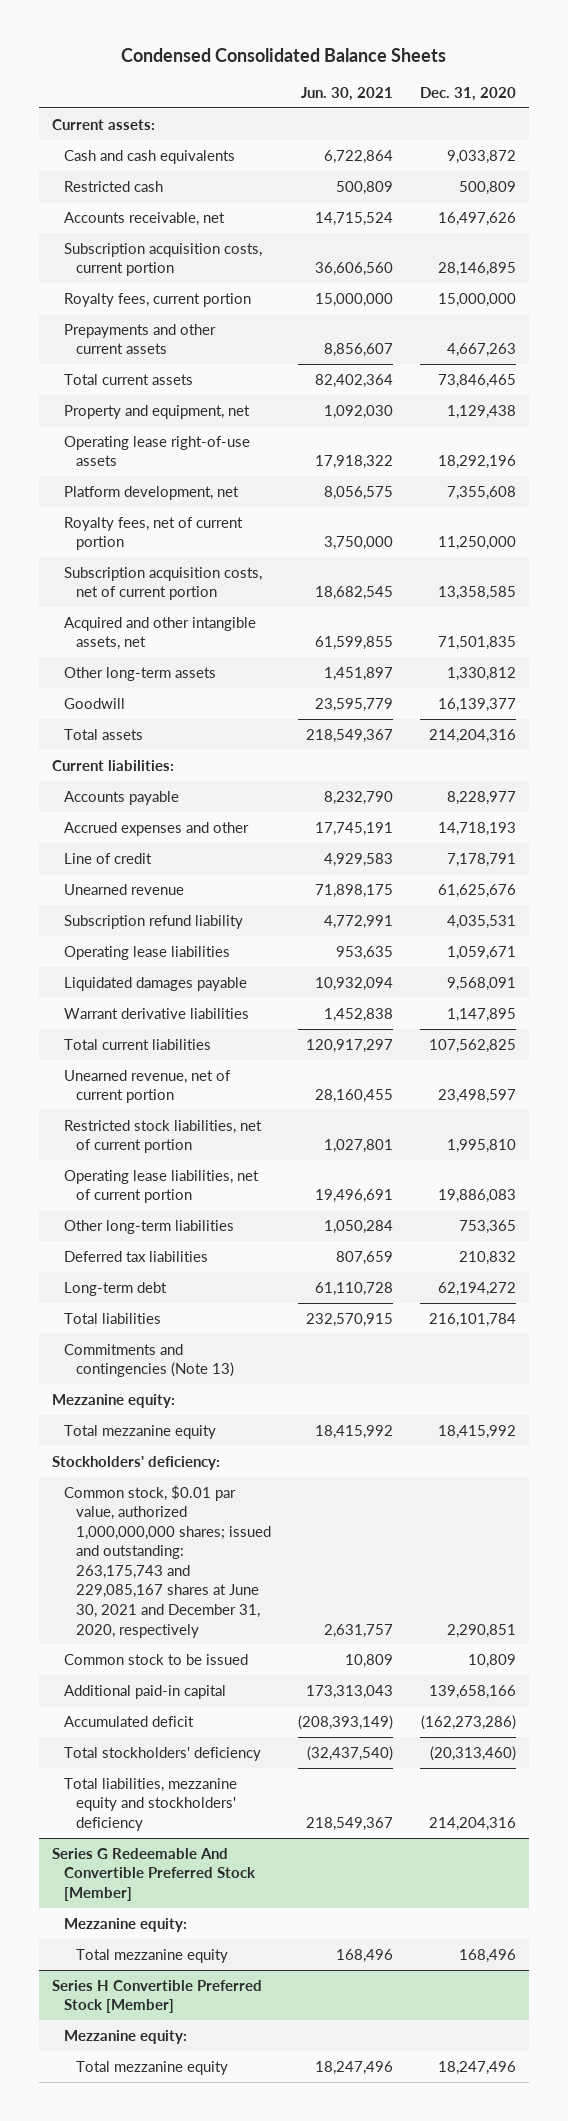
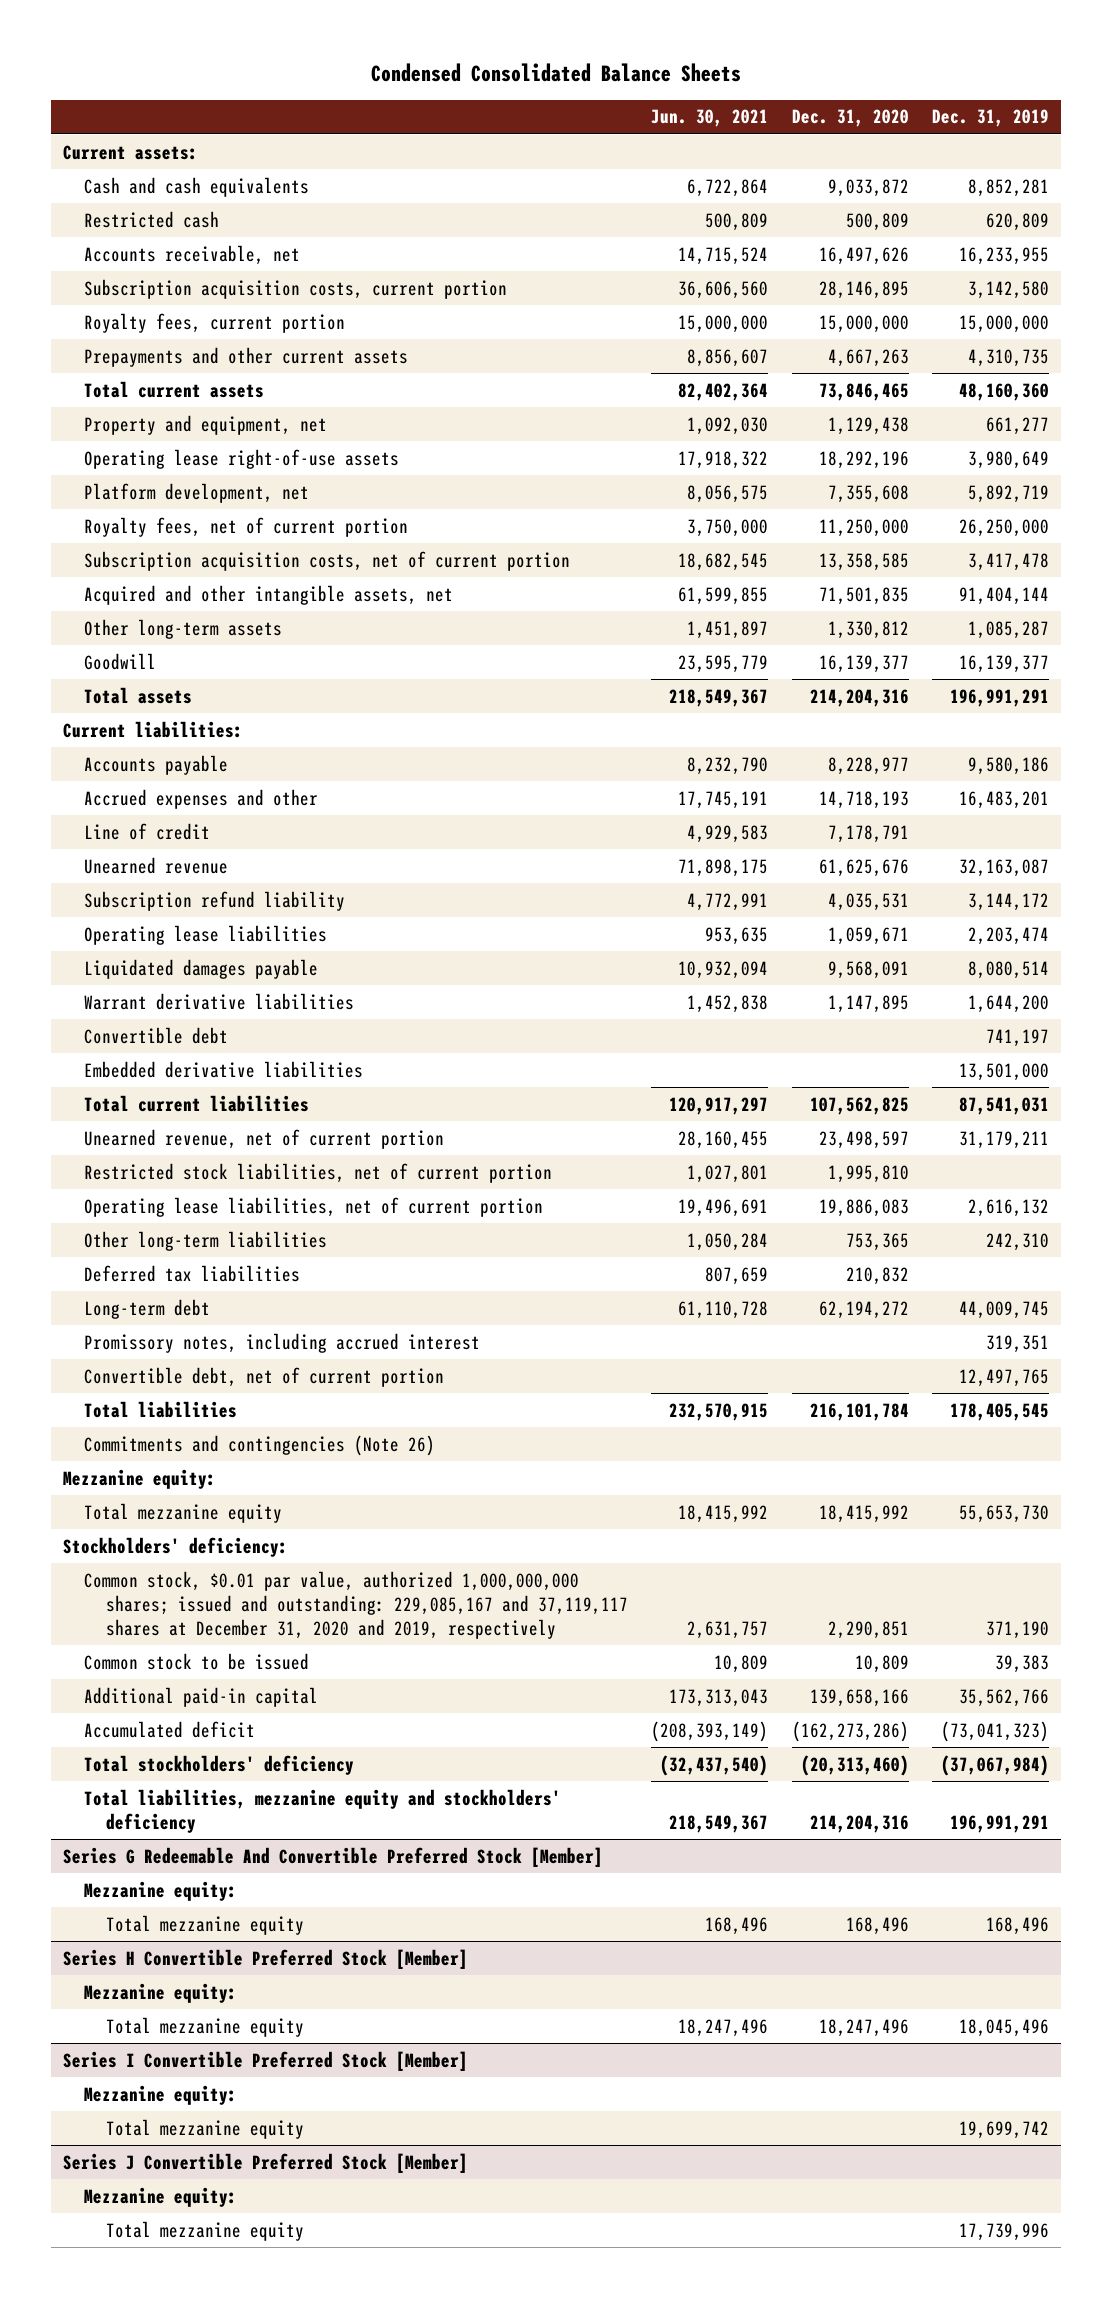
none -> [932,109,1050,128] Dec. 31, 2019
none -> [84,1026,229,1044] Convertible debt
none -> [84,1060,364,1078] Embedded derivative liabilities
none -> [84,1332,481,1353] Promissory notes, including accrued interest
none -> [84,1366,445,1387] Convertible debt, net of current portion
[63,1343,234,1378] Commitments and contingencies (Note 13) -> [84,1434,436,1456] Commitments and contingencies (Note 26)
[63,1484,271,1638] Common stock, $0.01 par value, authorized 1,000,000,000 shares; issued and outstanding: 263,175,743 and 229,085,167 shares at June 30, 2021 and December 31, 2020, respectively -> [84,1570,629,1639] Common stock, $0.01 par value, authorized 1,000,000,000 shares; issued and outstanding: 229,085,167 and 37,119,117 shares at December 31, 2020 and 2019, respectively
none -> [62,2050,468,2071] Series I Convertible Preferred Stock [Member]
none -> [84,2084,238,2105] Mezzanine equity:
none -> [106,2118,305,2139] Total mezzanine equity
none -> [62,2152,468,2173] Series J Convertible Preferred Stock [Member]
none -> [84,2186,238,2207] Mezzanine equity:
none -> [106,2220,305,2241] Total mezzanine equity

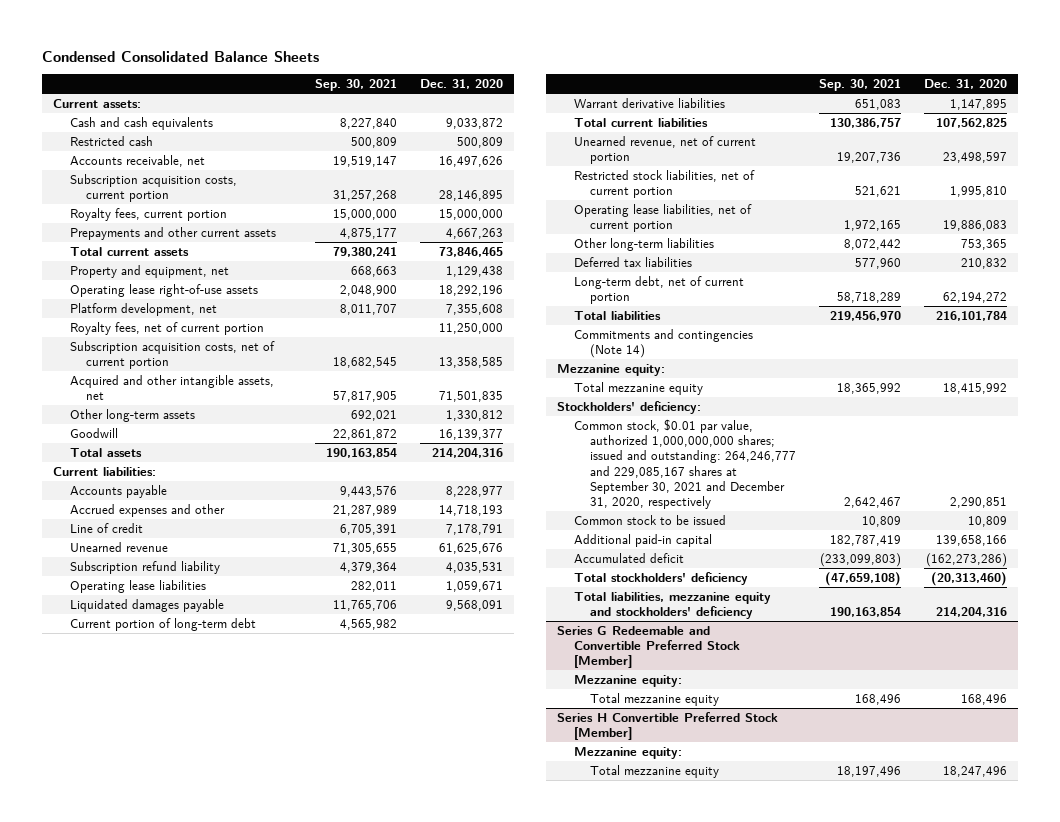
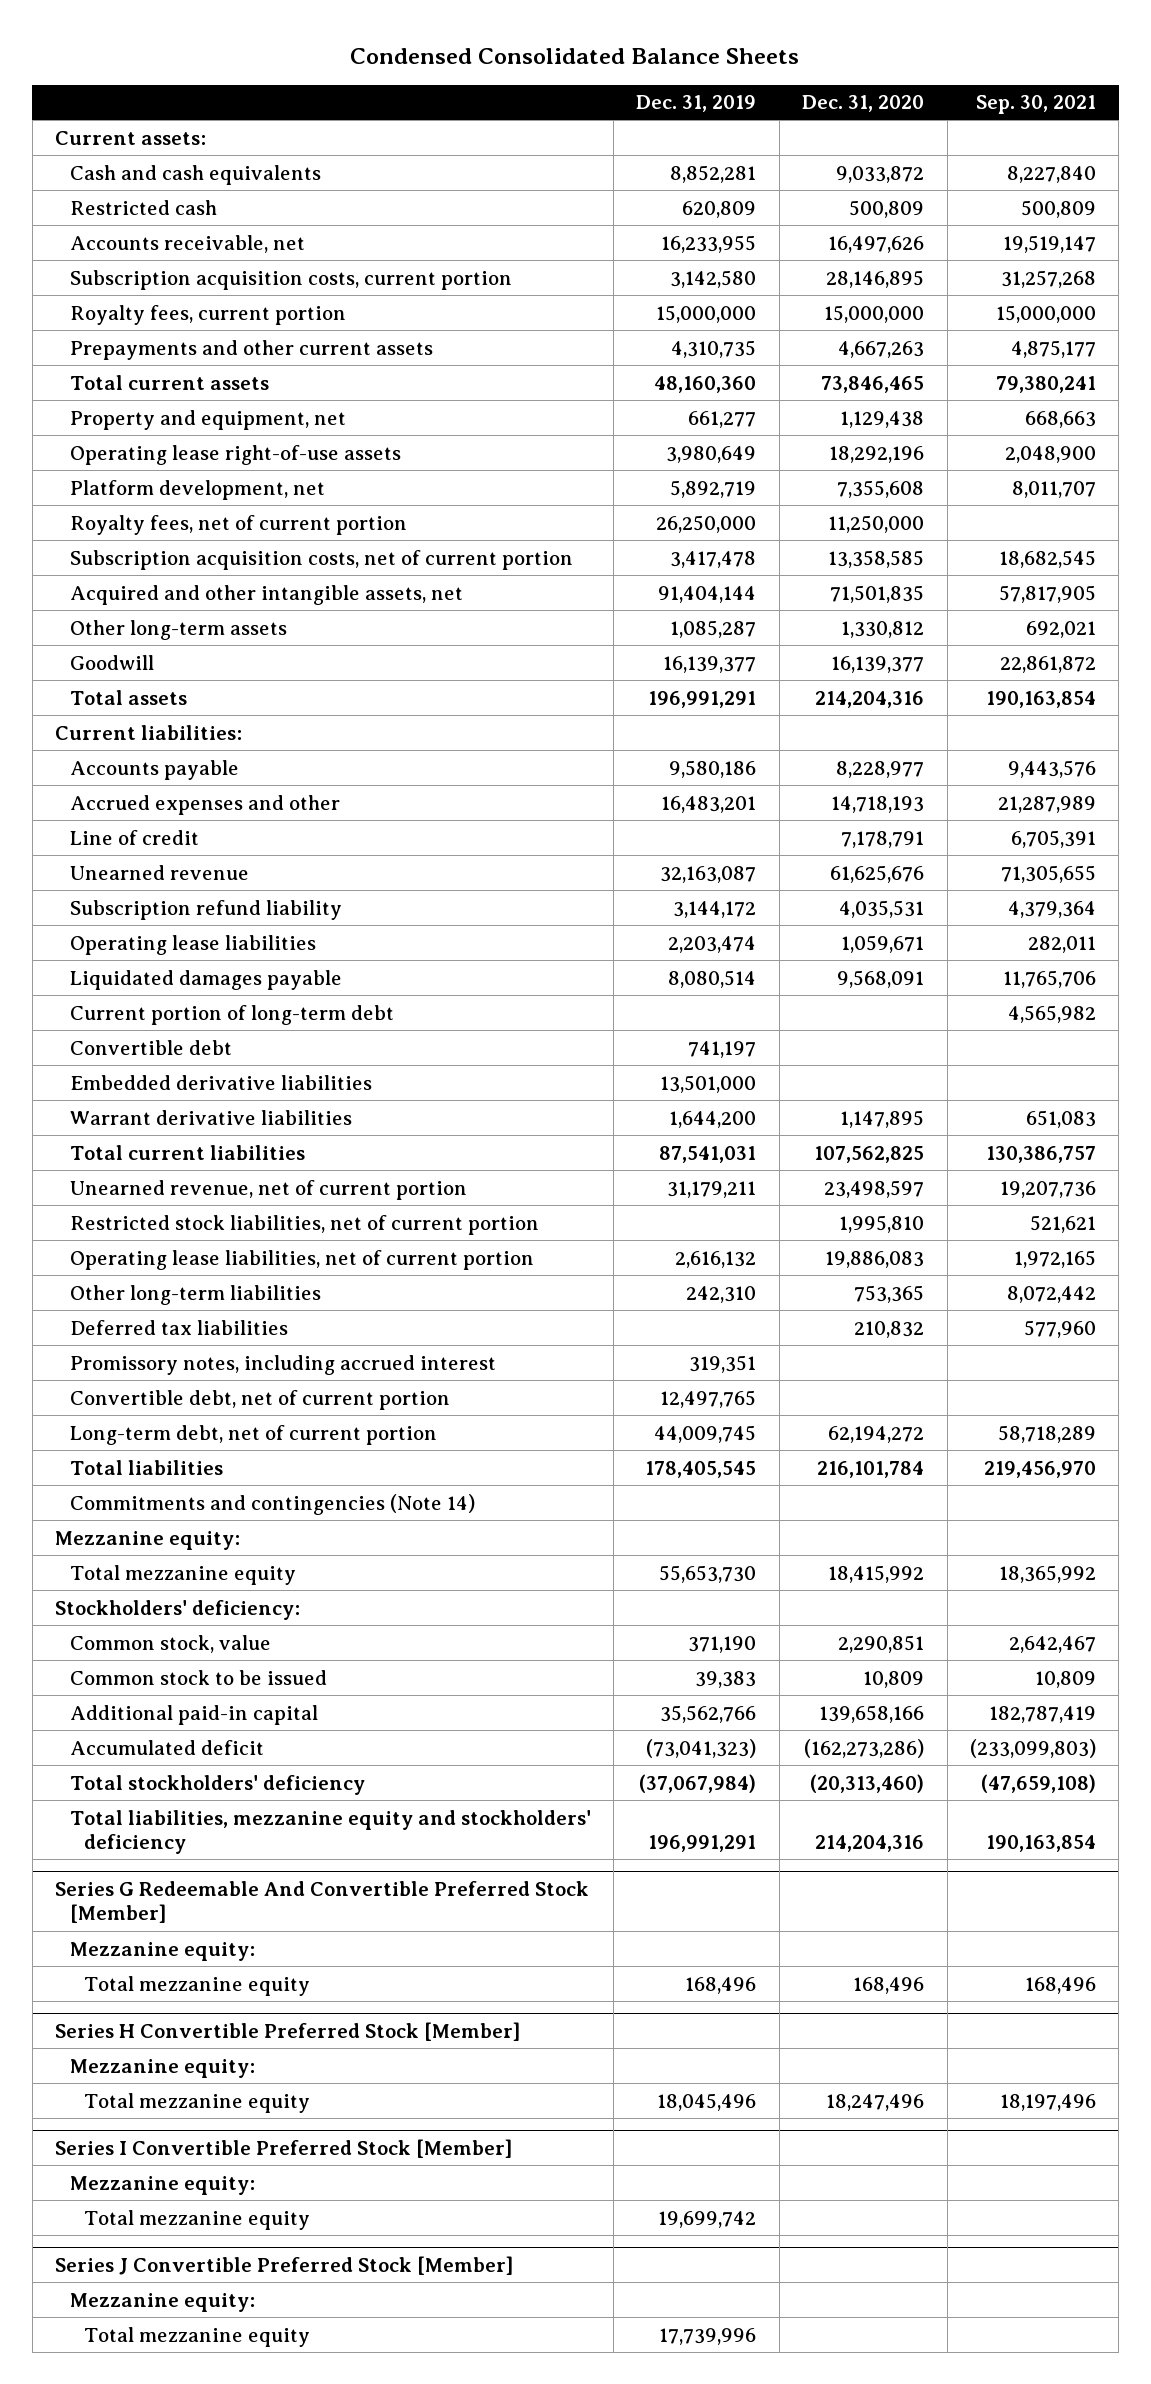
none -> [636,95,757,113] Dec. 31, 2019
none -> [69,1039,232,1055] Convertible debt
none -> [69,1074,372,1090] Embedded derivative liabilities
none -> [69,1354,496,1375] Promissory notes, including accrued interest
none -> [69,1389,450,1410] Convertible debt, net of current portion
[573,418,796,510] Common stock, $0.01 par value, authorized 1,000,000,000 shares; issued and outstanding: 264,246,777 and 229,085,167 shares at September 30, 2021 and December 31, 2020, respectively -> [69,1634,271,1653] Common stock, value
[557,625,740,669] Series G Redeemable and Convertible Preferred Stock [Member] -> [55,1880,590,1924] Series G Redeemable And Convertible Preferred Stock [Member]
none -> [55,2138,513,2158] Series I Convertible Preferred Stock [Member]
none -> [69,2175,255,2195] Mezzanine equity:
none -> [84,2209,311,2230] Total mezzanine equity
none -> [55,2255,514,2275] Series J Convertible Preferred Stock [Member]
none -> [69,2292,255,2312] Mezzanine equity:
none -> [84,2326,311,2347] Total mezzanine equity

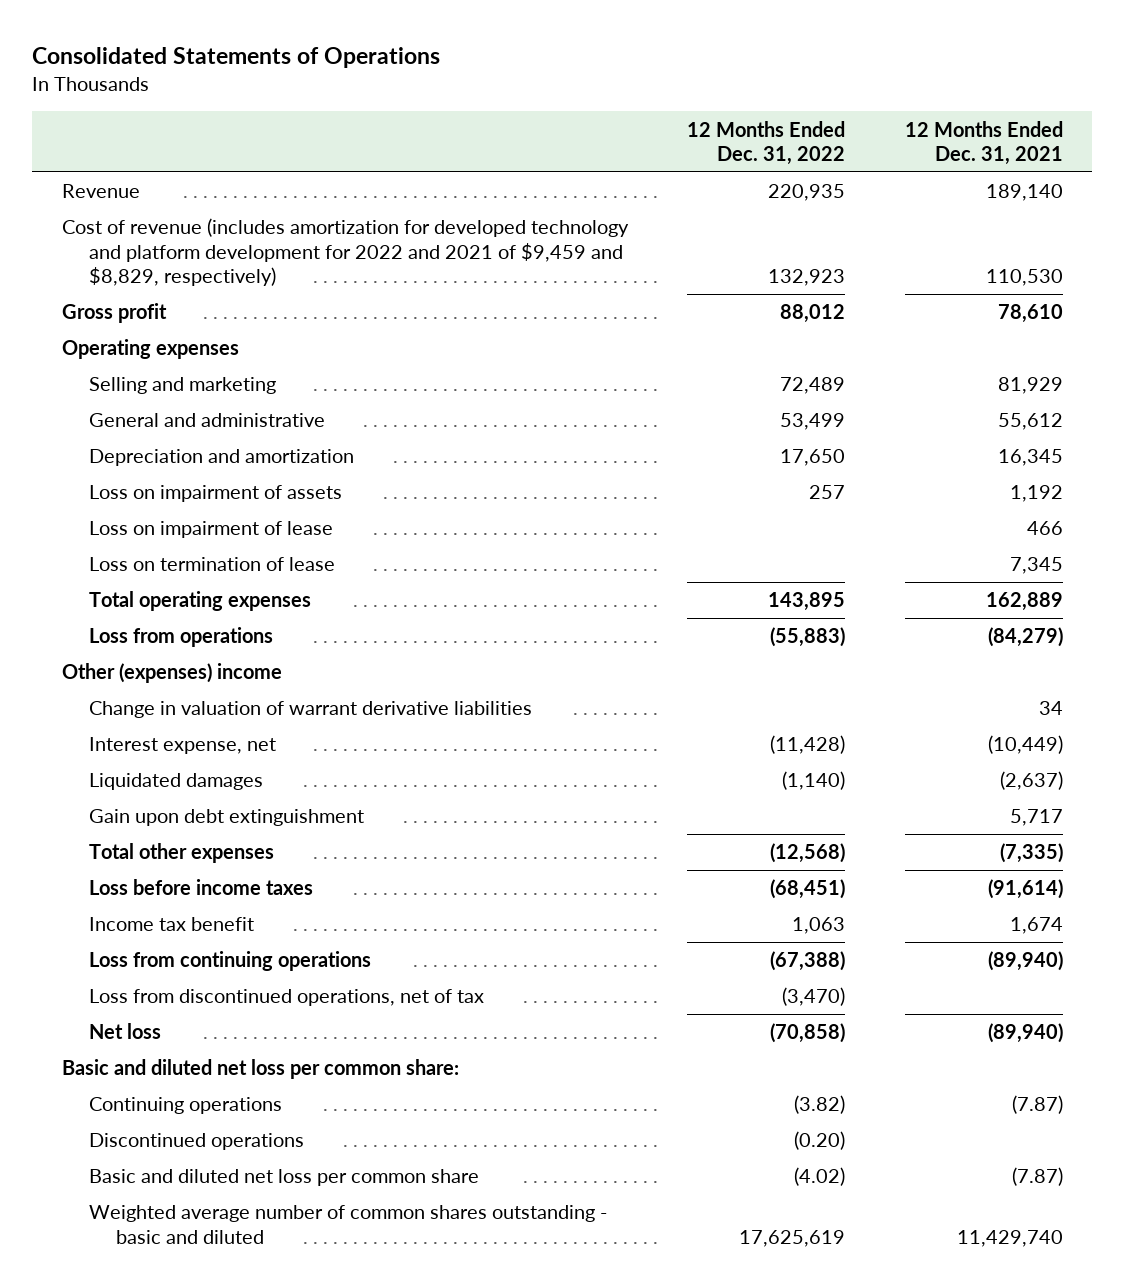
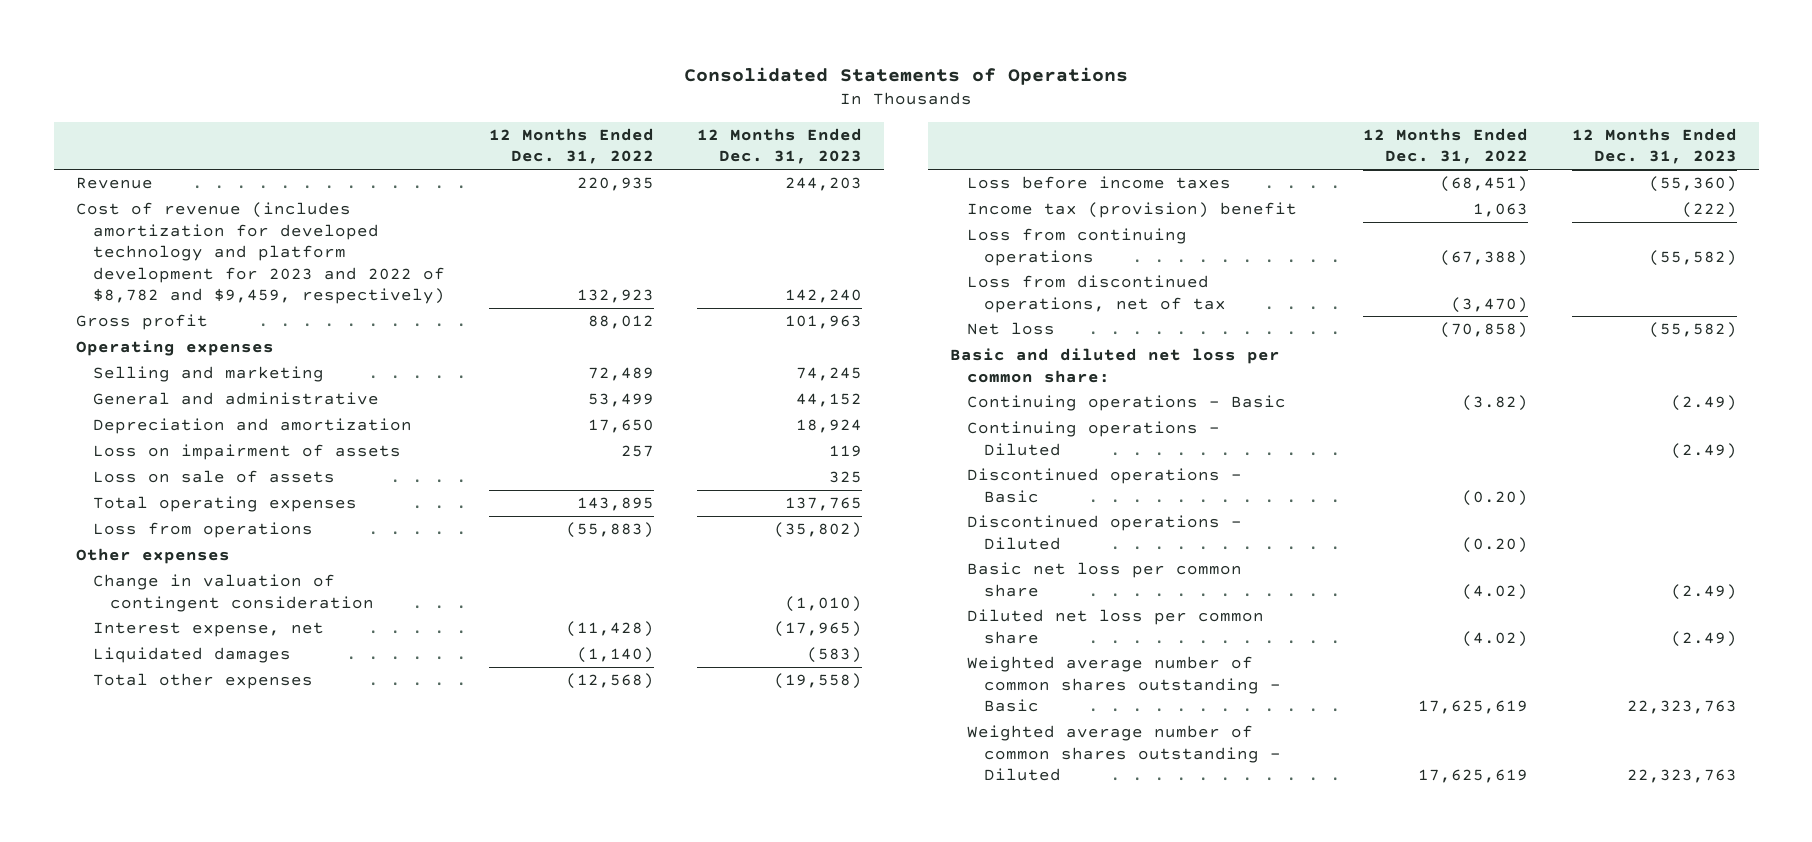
[904,120,1063,165] 12 Months Ended Dec. 31, 2021 -> none
none -> [697,127,863,165] 12 Months Ended Dec. 31, 2023
[62,218,630,286] Cost of revenue (includes amortization for developed technology and platform development for 2022 and 2021 of $9,459 and $8,829, respectively) -> [75,202,445,305] Cost of revenue (includes amortization for developed technology and platform development for 2023 and 2022 of $8,782 and $9,459, respectively)
[88,521,333,539] Loss on impairment of lease -> none
[88,557,335,572] Loss on termination of lease -> none
none -> [92,470,335,484] Loss on sale of assets
[62,663,283,684] Other (expenses) income -> [75,548,230,565] Other expenses
[88,701,532,719] Change in valuation of warrant derivative liabilities -> [92,574,375,612] Change in valuation of contingent consideration
[88,809,364,827] Gain upon debt extinguishment -> none
[88,917,254,932] Income tax benefit -> [967,202,1298,219] Income tax (provision) benefit
[88,1097,282,1115] Continuing operations -> [967,395,1287,412] Continuing operations - Basic
none -> [967,421,1221,456] Continuing operations - Diluted
[88,1133,304,1151] Discontinued operations -> [967,468,1243,503] Discontinued operations - Basic
none -> [967,515,1243,550] Discontinued operations - Diluted
[88,1169,479,1187] Basic and diluted net loss per common share -> [967,562,1243,597] Basic net loss per common share
none -> [967,609,1265,644] Diluted net loss per common share
[88,1205,607,1244] Weighted average number of common shares outstanding - basic and diluted -> [967,656,1282,713] Weighted average number of common shares outstanding - Basic
none -> [967,725,1282,782] Weighted average number of common shares outstanding - Diluted

